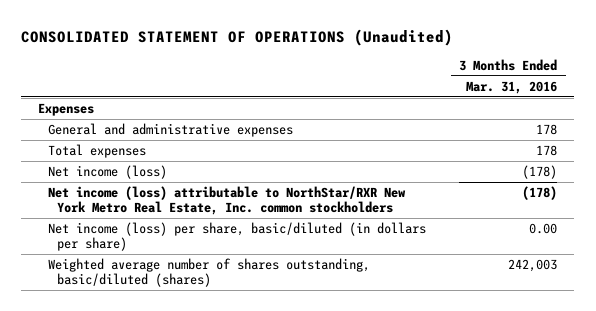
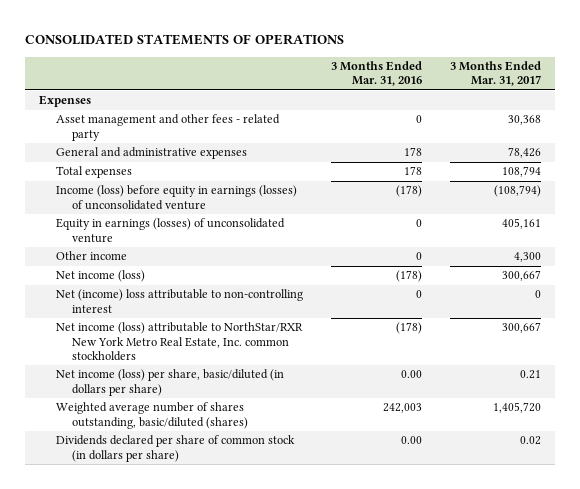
[21,28,454,46] CONSOLIDATED STATEMENT OF OPERATIONS (Unaudited) -> [25,34,345,46] CONSOLIDATED STATEMENTS OF OPERATIONS
none -> [449,61,541,87] 3 Months Ended Mar. 31, 2017
none -> [55,114,280,141] Asset management and other fees - related party
none -> [55,185,297,210] Income (loss) before equity in earnings (losses) of unconsolidated venture
none -> [55,218,285,243] Equity in earnings (losses) of unconsolidated venture
none -> [55,251,127,261] Other income
none -> [55,289,303,313] Net (income) loss attributable to non-controlling interest
none -> [55,435,295,462] Dividends declared per share of common stock (in dollars per share)

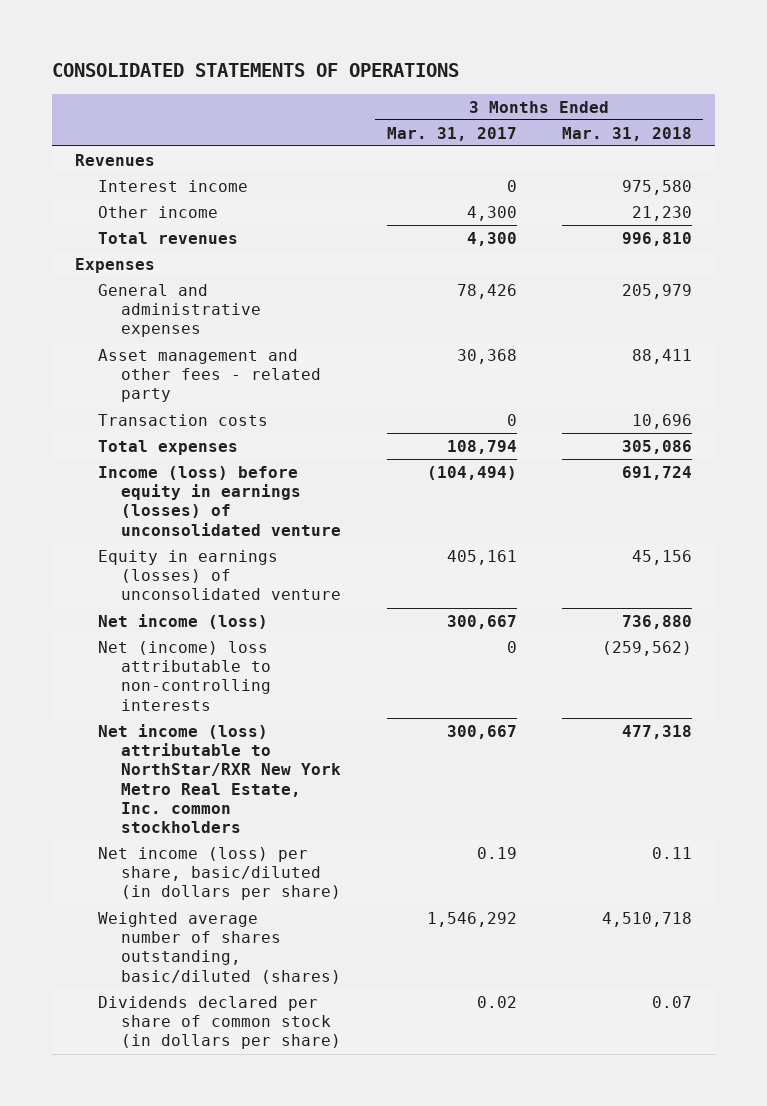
[330,61,422,87] 3 Months Ended Mar. 31, 2016 -> none
none -> [562,126,693,141] Mar. 31, 2018
none -> [75,153,156,166] Revenues
none -> [98,179,249,192] Interest income
[55,251,127,261] Other income -> [98,205,219,218] Other income
none -> [98,231,239,244] Total revenues
[55,114,280,141] Asset management and other fees - related party -> [98,348,322,403] Asset management and other fees - related party
none -> [98,413,269,426] Transaction costs
[493,185,541,198] (108,794) -> [426,465,517,480] (104,494)
[55,289,303,313] Net (income) loss attributable to non-controlling interest -> [98,640,272,711] Net (income) loss attributable to non-controlling interests
[519,370,541,380] 0.21 -> [476,846,517,859] 0.19
[492,402,541,414] 1,405,720 -> [426,911,517,927] 1,546,292

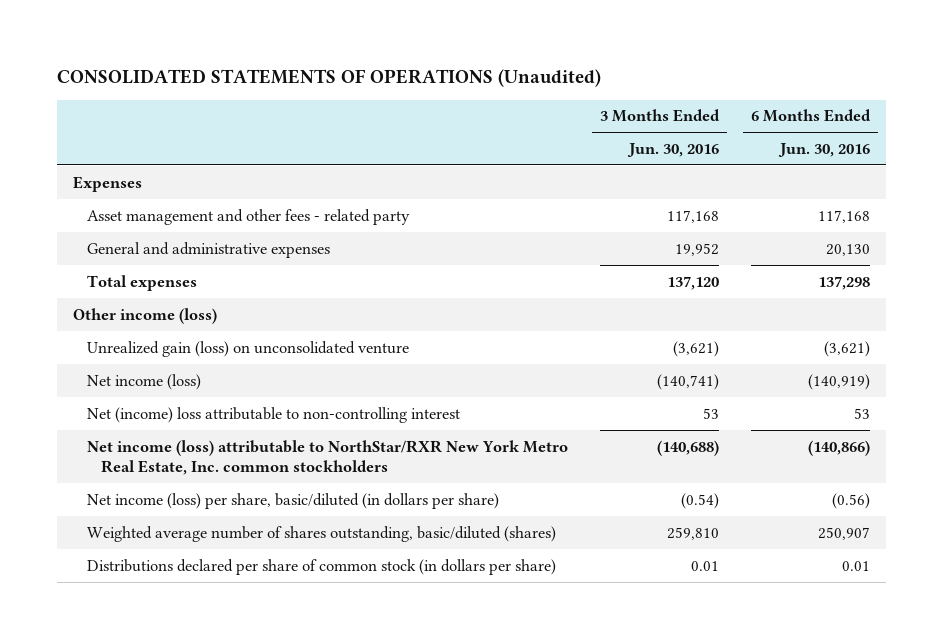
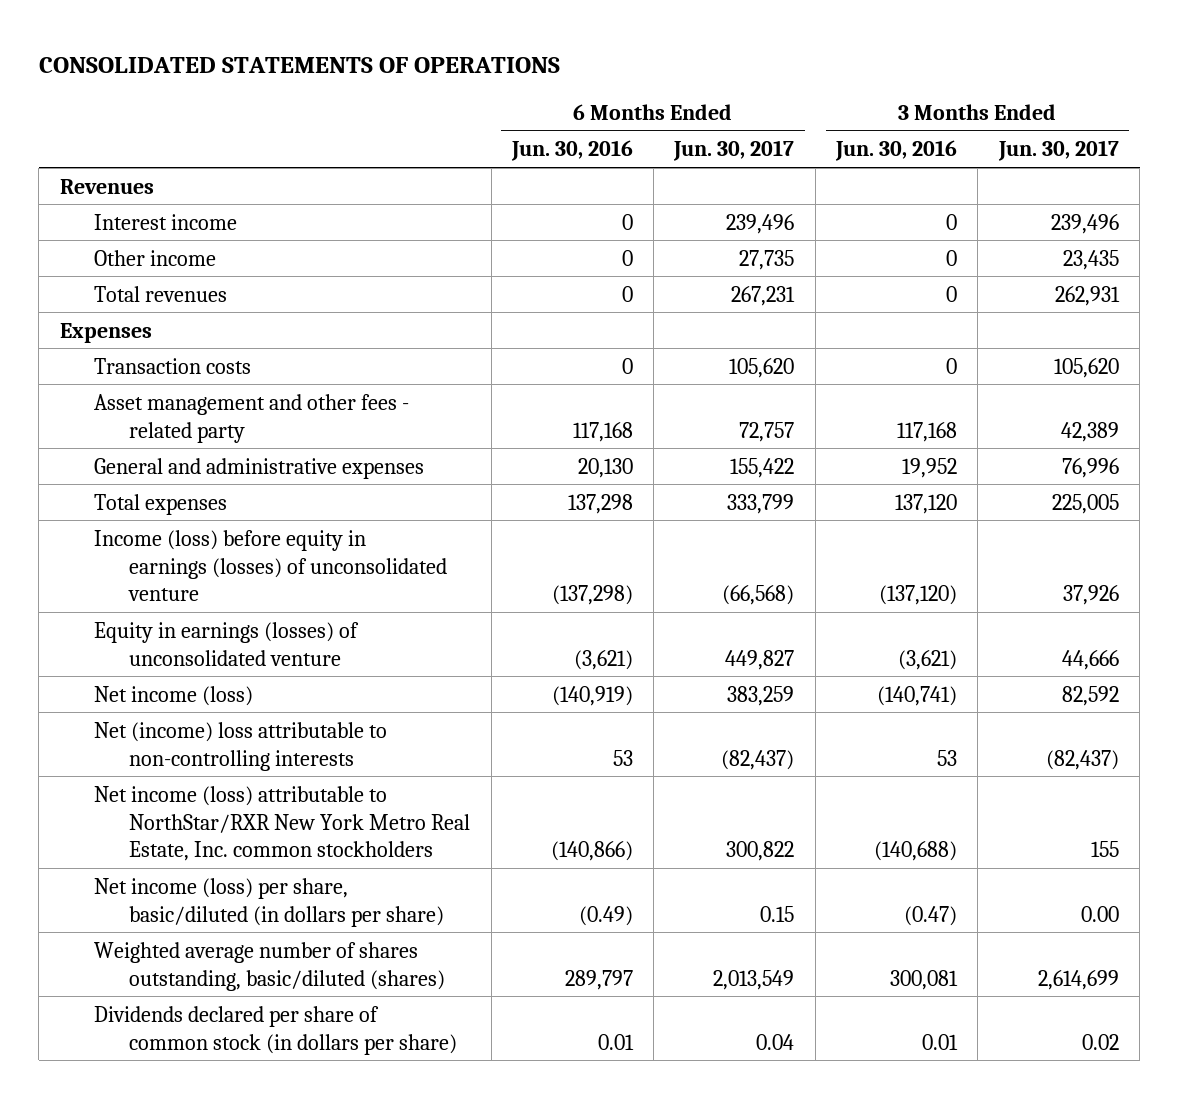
[57,68,602,87] CONSOLIDATED STATEMENTS OF OPERATIONS (Unaudited) -> [38,56,560,73] CONSOLIDATED STATEMENTS OF OPERATIONS
none -> [673,140,795,162] Jun. 30, 2017
none -> [997,140,1119,162] Jun. 30, 2017
none -> [59,178,154,194] Revenues
none -> [94,213,238,230] Interest income
none -> [94,249,217,266] Other income
none -> [94,285,228,302] Total revenues
none -> [94,357,252,374] Transaction costs
[73,307,218,324] Other income (loss) -> none
none -> [94,529,448,602] Income (loss) before equity in earnings (losses) of unconsolidated venture
[87,340,410,357] Unrealized gain (loss) on unconsolidated venture -> [94,621,360,666] Equity in earnings (losses) of unconsolidated venture
[87,406,461,423] Net (income) loss attributable to non-controlling interest -> [94,721,388,771] Net (income) loss attributable to non-controlling interests
[681,492,720,509] (0.54) -> [904,905,958,926] (0.47)
[832,492,871,509] (0.56) -> [578,905,633,926] (0.49)
[667,526,720,540] 259,810 -> [890,969,959,990] 300,081
[818,526,871,540] 250,907 -> [564,969,633,990] 289,797
[87,558,557,575] Distributions declared per share of common stock (in dollars per share) -> [94,1005,458,1055] Dividends declared per share of common stock (in dollars per share)

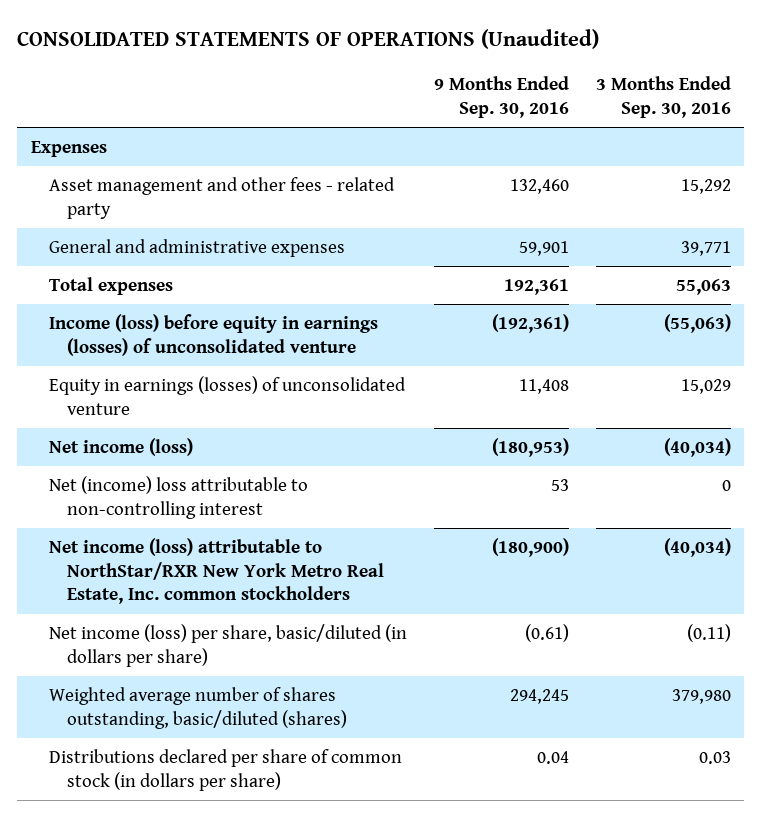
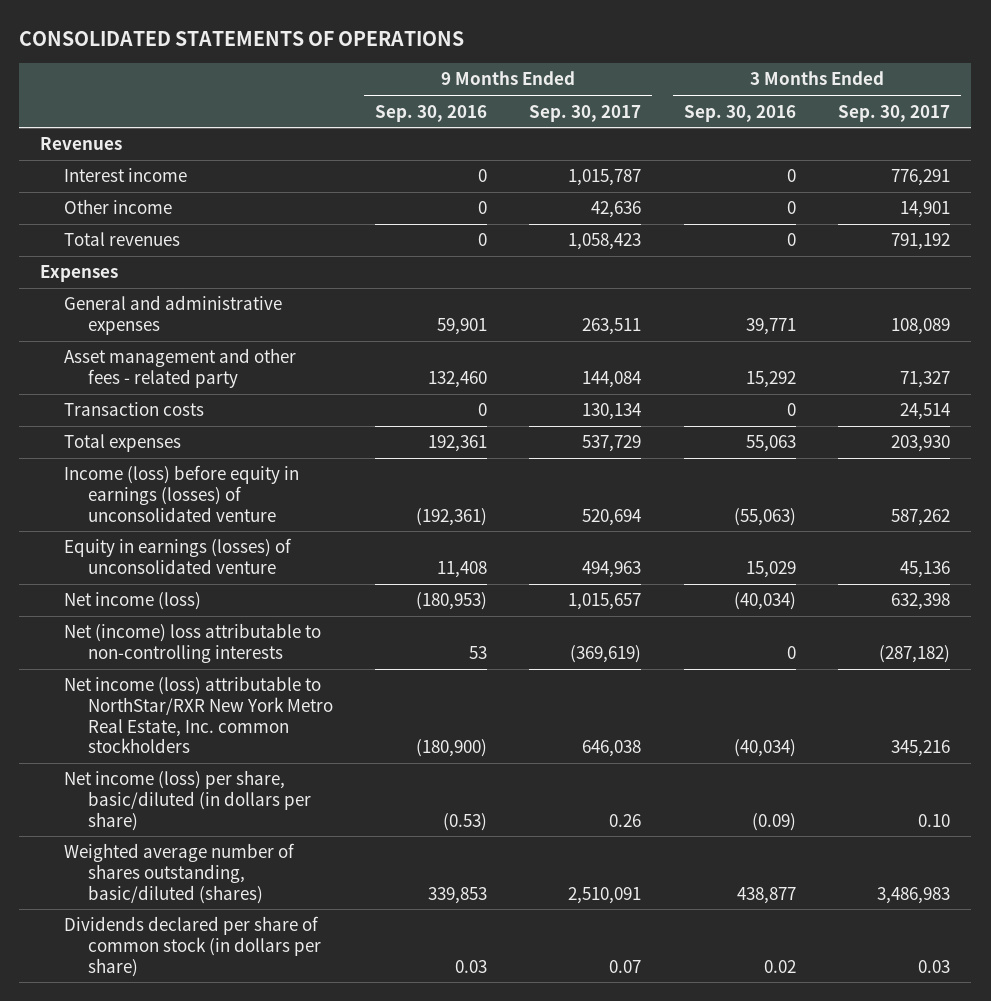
[17,29,600,50] CONSOLIDATED STATEMENTS OF OPERATIONS (Unaudited) -> [19,30,465,46] CONSOLIDATED STATEMENTS OF OPERATIONS
none -> [529,104,642,122] Sep. 30, 2017
none -> [838,104,951,122] Sep. 30, 2017
none -> [40,137,123,151] Revenues
none -> [64,168,188,183] Interest income
none -> [64,199,173,215] Other income
none -> [64,232,181,247] Total revenues
[49,176,396,219] Asset management and other fees - related party -> [64,348,297,388] Asset management and other fees - related party
none -> [64,402,205,417] Transaction costs
[49,475,309,519] Net (income) loss attributable to non-controlling interest -> [64,623,322,663] Net (income) loss attributable to non-controlling interests
[525,623,570,642] (0.61) -> [443,812,488,831] (0.53)
[686,623,731,642] (0.11) -> [751,812,796,831] (0.09)
[510,688,570,704] 294,245 -> [428,886,488,904] 339,853
[671,688,731,704] 379,980 -> [736,886,796,904] 438,877
[49,748,403,791] Distributions declared per share of common stock (in dollars per share) -> [64,916,321,977] Dividends declared per share of common stock (in dollars per share)
[537,750,570,764] 0.04 -> [455,959,488,973] 0.03
[698,750,731,764] 0.03 -> [763,959,796,973] 0.02

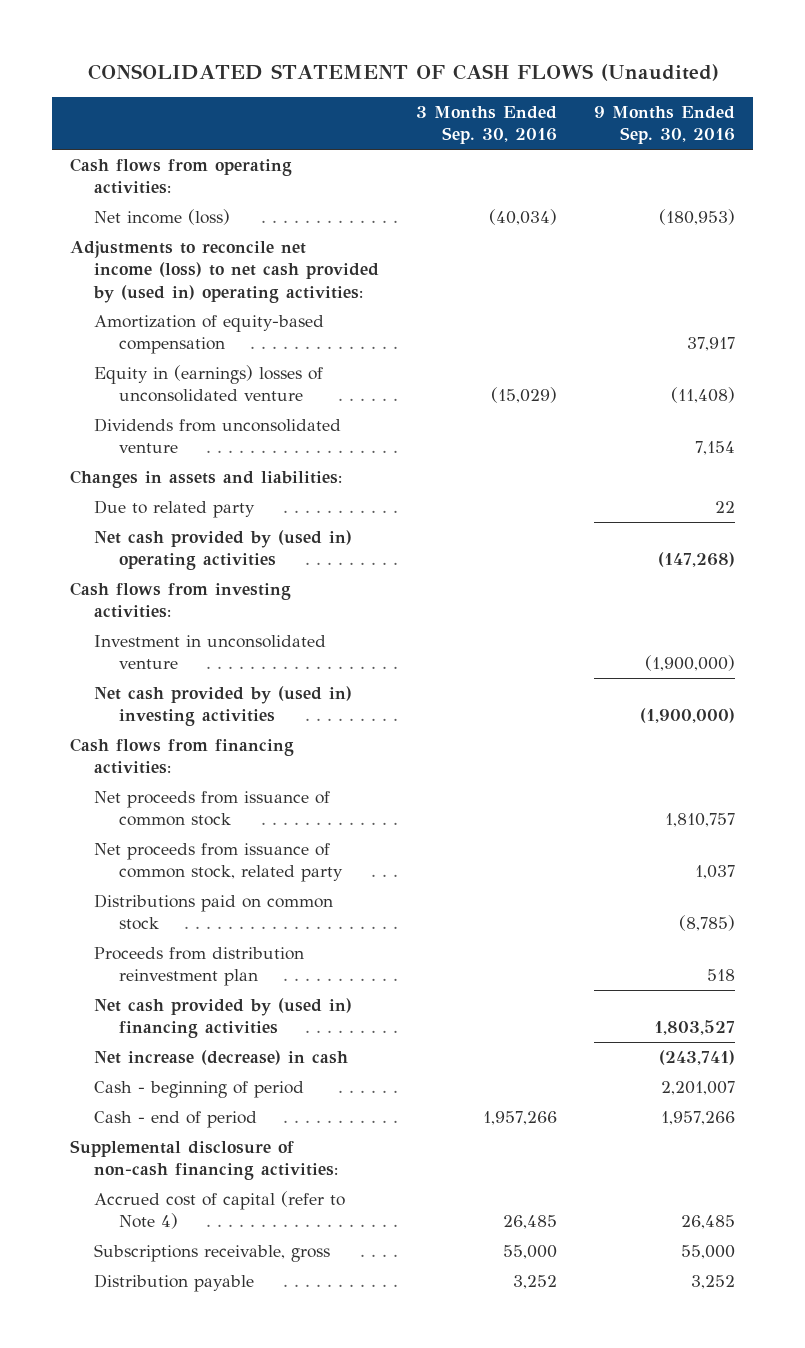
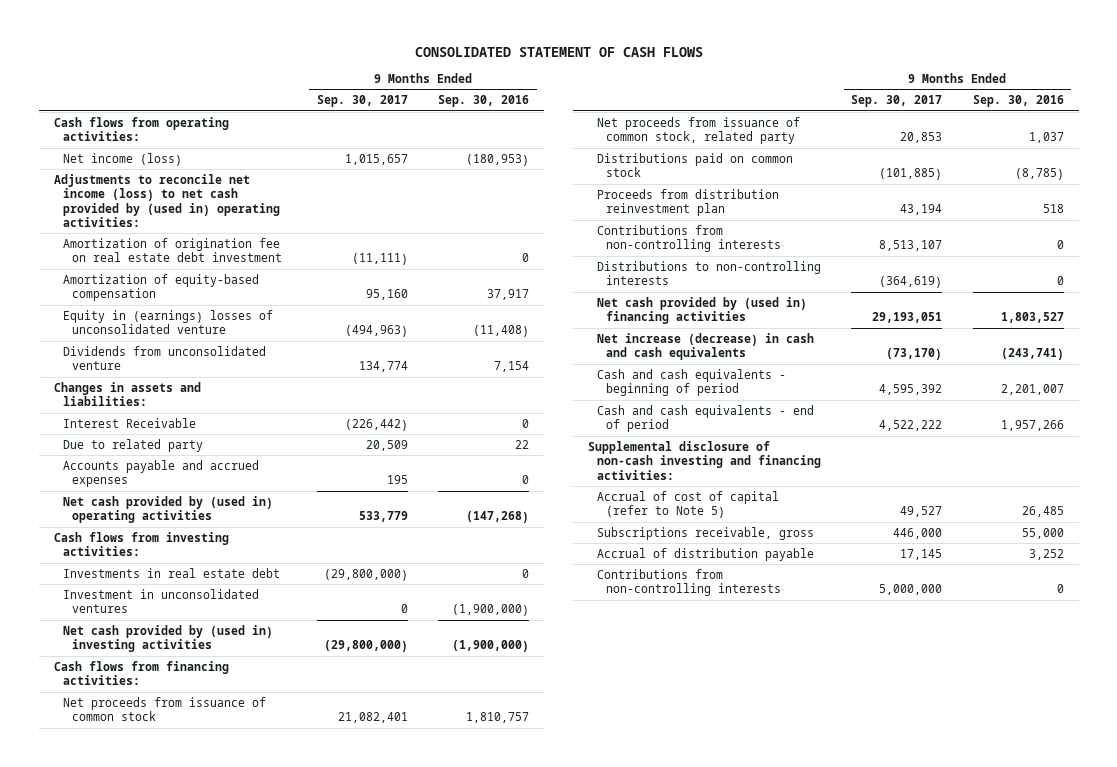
[87,64,719,82] CONSOLIDATED STATEMENT OF CASH FLOWS (Unaudited) -> [414,46,703,57] CONSOLIDATED STATEMENT OF CASH FLOWS
[416,105,558,145] 3 Months Ended Sep. 30, 2016 -> none
none -> [316,95,408,108] Sep. 30, 2017
none -> [62,237,282,263] Amortization of origination fee on real estate debt investment
none -> [62,417,196,428] Interest Receivable
none -> [62,459,259,488] Accounts payable and accrued expenses
none -> [62,567,280,578] Investments in real estate debt
[94,634,327,670] Investment in unconsolidated venture -> [62,588,259,614] Investment in unconsolidated ventures
none -> [597,224,782,253] Contributions from non-controlling interests
none -> [597,260,822,286] Distributions to non-controlling interests
[94,1049,349,1065] Net increase (decrease) in cash -> [597,332,815,361] Net increase (decrease) in cash and cash equivalents
[94,1080,305,1098] Cash - beginning of period -> [597,368,787,397] Cash and cash equivalents - beginning of period
[94,1110,258,1128] Cash - end of period -> [597,404,815,433] Cash and cash equivalents - end of period
[70,1139,339,1181] Supplemental disclosure of non-cash financing activities: -> [588,440,822,480] Supplemental disclosure of non-cash investing and financing activities:
[94,1190,346,1230] Accrued cost of capital (refer to Note 4) -> [597,490,780,519] Accrual of cost of capital (refer to Note 5)
[94,1273,255,1292] Distribution payable -> [597,547,815,561] Accrual of distribution payable
none -> [597,568,782,597] Contributions from non-controlling interests

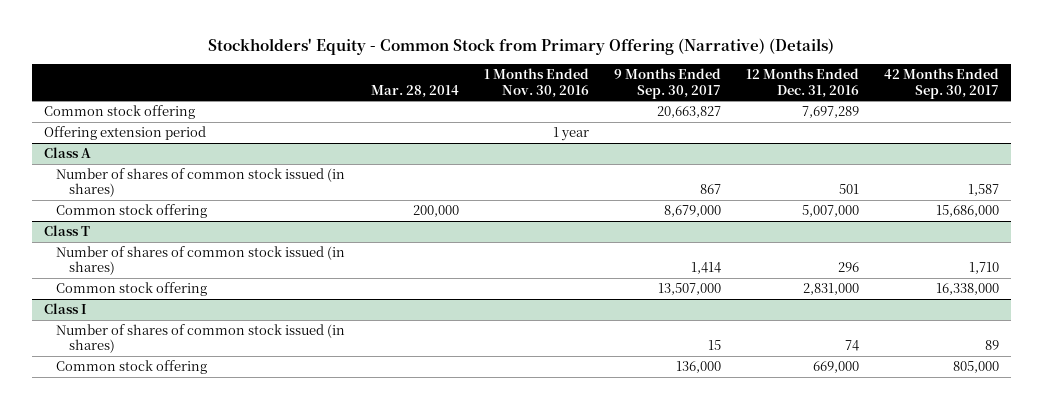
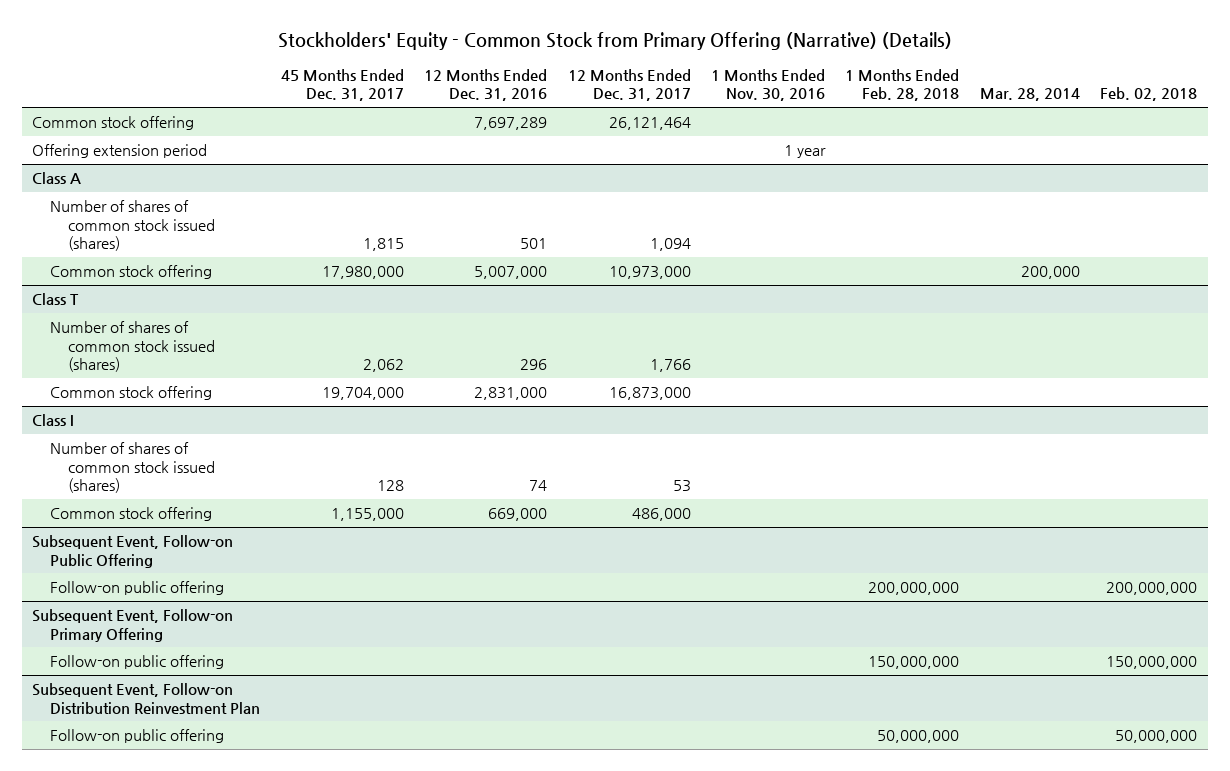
[613,68,721,99] 9 Months Ended Sep. 30, 2017 -> none
[883,68,999,99] 42 Months Ended Sep. 30, 2017 -> none
none -> [280,68,404,102] 45 Months Ended Dec. 31, 2017
none -> [567,68,691,102] 12 Months Ended Dec. 31, 2017
none -> [845,68,960,102] 1 Months Ended Feb. 28, 2018
none -> [1100,87,1198,102] Feb. 02, 2018
[56,168,346,198] Number of shares of common stock issued (in shares) -> [50,200,216,252] Number of shares of common stock issued (shares)
[56,246,346,276] Number of shares of common stock issued (in shares) -> [50,321,216,373] Number of shares of common stock issued (shares)
[56,324,346,354] Number of shares of common stock issued (in shares) -> [50,442,216,494] Number of shares of common stock issued (shares)
none -> [32,535,234,568] Subsequent Event, Follow-on Public Offering
none -> [50,581,225,596] Follow-on public offering
none -> [32,609,234,642] Subsequent Event, Follow-on Primary Offering
none -> [50,655,225,670] Follow-on public offering
none -> [32,683,261,714] Subsequent Event, Follow-on Distribution Reinvestment Plan
none -> [50,729,225,744] Follow-on public offering

